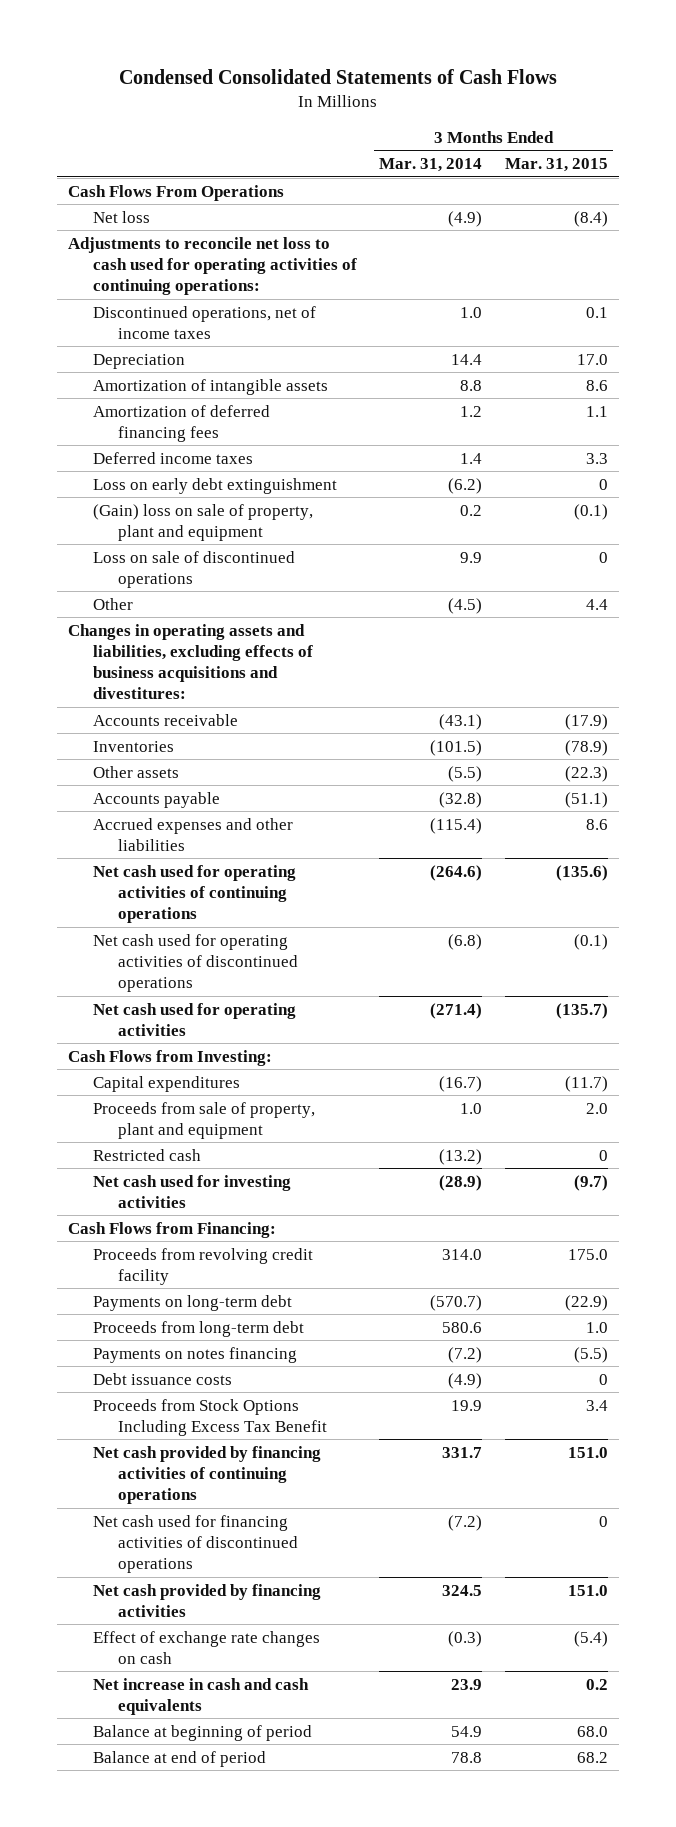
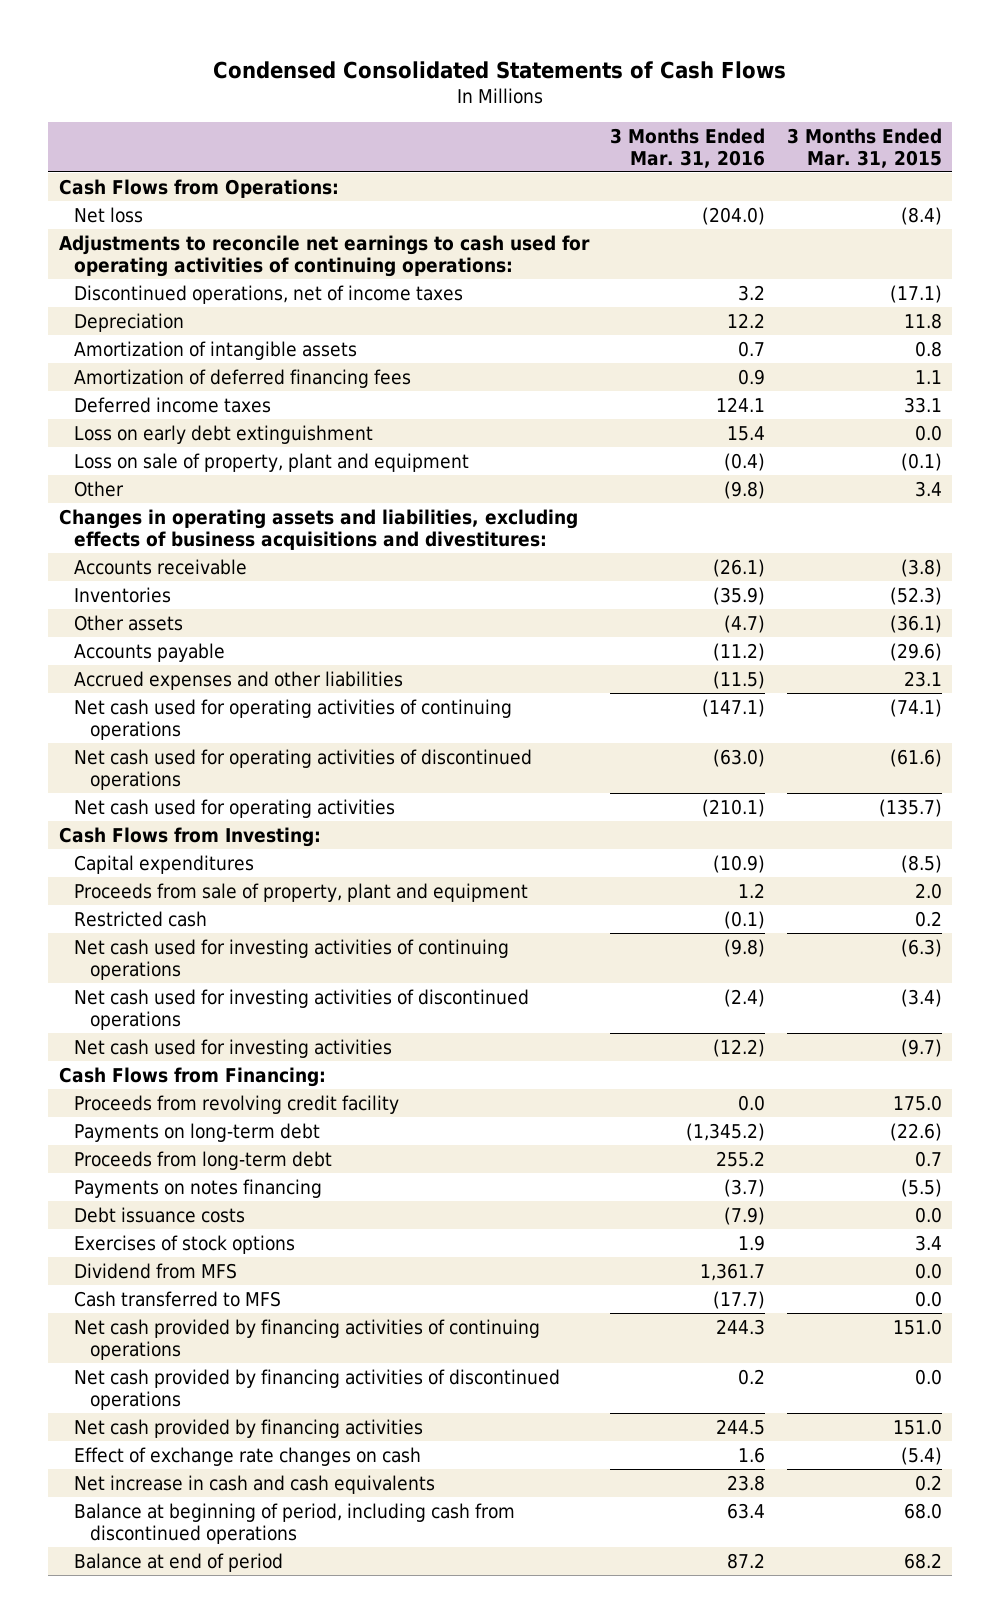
[379,158,483,173] Mar. 31, 2014 -> none
none -> [610,128,766,168] 3 Months Ended Mar. 31, 2016
[68,184,285,201] Cash Flows From Operations -> [58,178,339,198] Cash Flows from Operations:
[68,236,358,296] Adjustments to reconcile net loss to cash used for operating activities of continuing operations: -> [58,234,590,277] Adjustments to reconcile net earnings to cash used for operating activities of continuing operations:
[585,306,608,318] 0.1 -> [889,284,942,303] (17.1)
[576,353,608,365] 17.0 -> [903,312,942,329] 11.8
[585,379,608,391] 8.6 -> [914,340,942,357] 0.8
[93,550,296,588] Loss on sale of discontinued operations -> none
[585,452,608,464] 3.3 -> [903,396,942,413] 33.1
[598,478,608,490] 0 -> [914,424,942,441] 0.0
[93,503,314,541] (Gain) loss on sale of property, plant and equipment -> [74,452,470,472] Loss on sale of property, plant and equipment
[585,598,608,610] 4.4 -> [914,480,942,497] 3.4
[564,713,608,730] (17.9) -> [900,558,942,577] (3.8)
[564,739,608,756] (78.9) -> [889,586,942,605] (52.3)
[564,765,608,782] (22.3) -> [889,614,942,633] (36.1)
[564,791,608,808] (51.1) -> [889,642,942,661] (29.6)
[585,818,608,830] 8.6 -> [903,670,942,687] 23.1
[555,864,608,881] (135.6) -> [889,698,942,717] (74.1)
[573,933,608,950] (0.1) -> [889,748,942,767] (61.6)
[564,1075,608,1092] (11.7) -> [900,854,942,873] (8.5)
[598,1149,608,1161] 0 -> [914,910,942,927] 0.2
none -> [74,938,510,980] Net cash used for investing activities of continuing operations
none -> [74,988,530,1030] Net cash used for investing activities of discontinued operations
[564,1294,608,1311] (22.9) -> [889,1122,942,1141] (22.6)
[585,1321,608,1333] 1.0 -> [914,1150,942,1167] 0.7
[598,1373,608,1385] 0 -> [914,1206,942,1223] 0.0
[93,1398,327,1436] Proceeds from Stock Options Including Excess Tax Benefit -> [74,1234,296,1254] Exercises of stock options
none -> [74,1262,238,1279] Dividend from MFS
none -> [74,1290,282,1307] Cash transferred to MFS
[93,1514,298,1574] Net cash used for financing activities of discontinued operations -> [74,1368,561,1410] Net cash provided by financing activities of discontinued operations
[598,1515,608,1527] 0 -> [914,1368,942,1385] 0.0
[93,1724,313,1741] Balance at beginning of period -> [74,1502,516,1544] Balance at beginning of period, including cash from discontinued operations

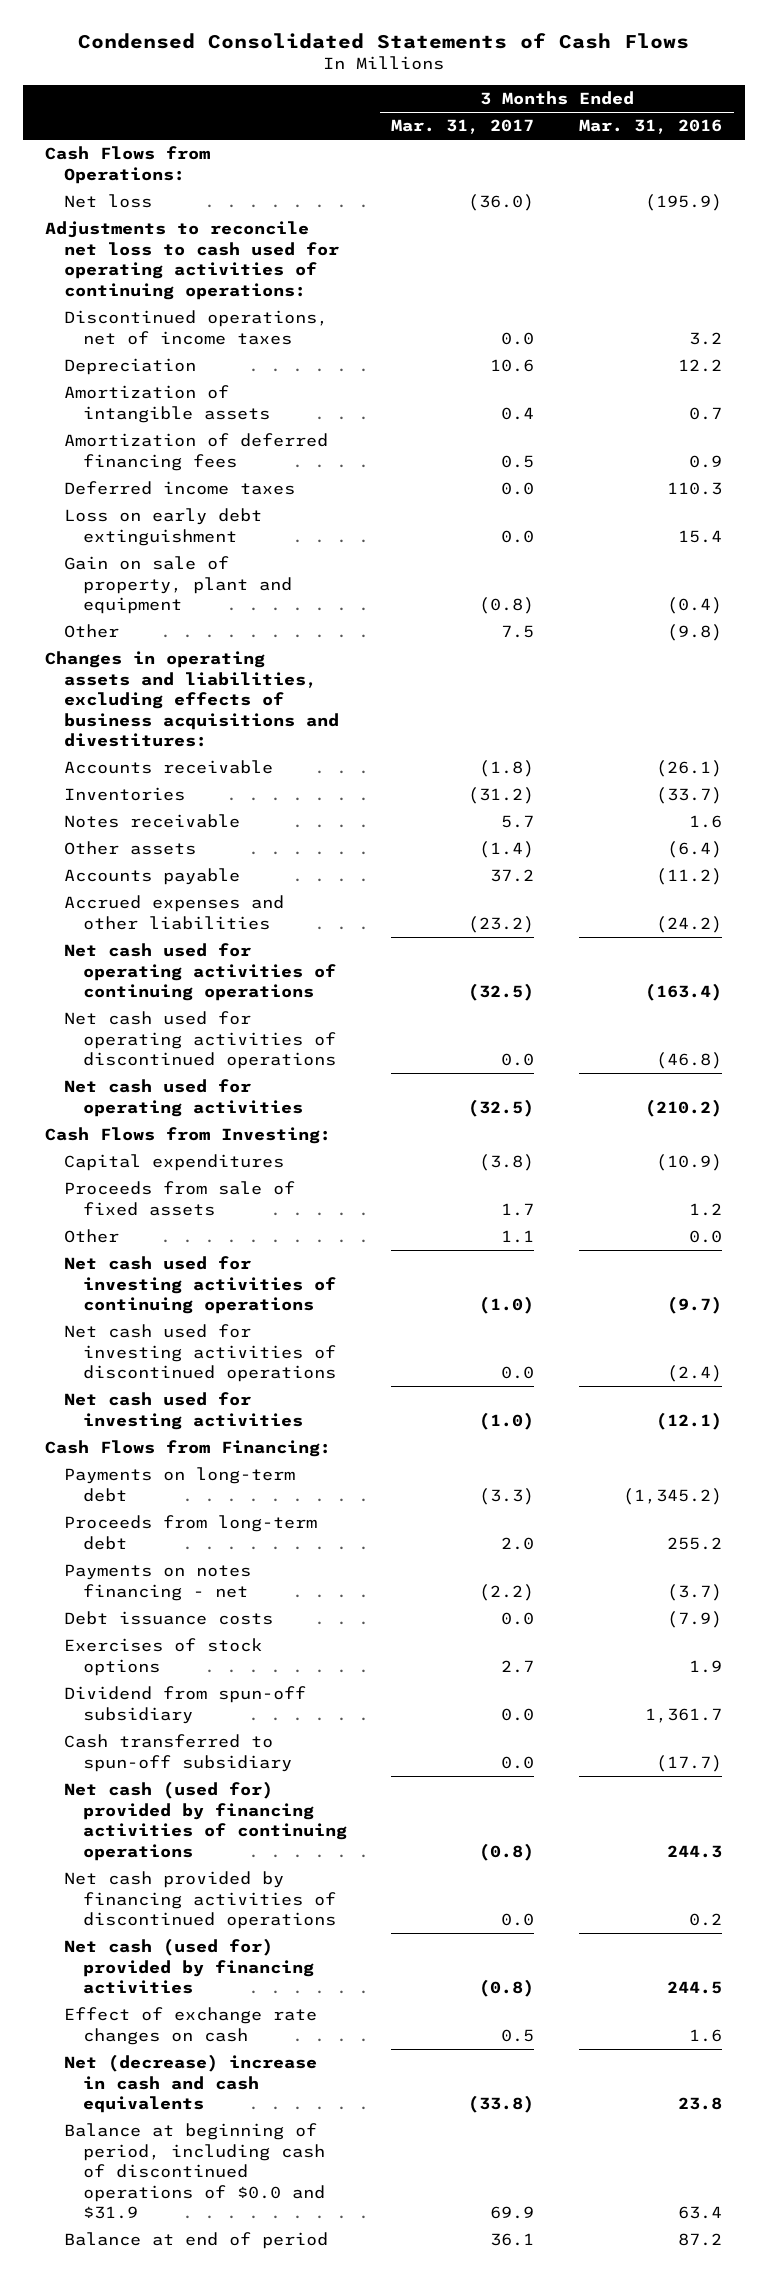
[786,128,942,168] 3 Months Ended Mar. 31, 2015 -> none
none -> [391,119,535,135] Mar. 31, 2017
[702,206,766,225] (204.0) -> [645,194,723,212] (195.9)
[58,234,590,277] Adjustments to reconcile net earnings to cash used for operating activities of continuing operations: -> [45,221,339,300] Adjustments to reconcile net loss to cash used for operating activities of continuing operations:
[716,396,766,412] 124.1 -> [667,482,723,496] 110.3
[74,452,470,472] Loss on sale of property, plant and equipment -> [63,556,292,615] Gain on sale of property, plant and equipment
[713,586,766,605] (35.9) -> [656,787,723,805] (33.7)
none -> [63,814,240,829] Notes receivable
[724,614,766,633] (4.7) -> [667,841,723,859] (6.4)
[713,670,766,689] (11.5) -> [656,915,723,933] (24.2)
[702,698,766,717] (147.1) -> [645,983,723,1002] (163.4)
[713,748,766,767] (63.0) -> [656,1052,723,1070] (46.8)
[702,798,766,817] (210.1) -> [645,1098,723,1117] (210.2)
[74,910,208,927] Restricted cash -> none
[74,882,529,902] Proceeds from sale of property, plant and equipment -> [63,1181,295,1216] Proceeds from sale of fixed assets
none -> [63,1229,119,1244] Other
[724,938,766,957] (9.8) -> [667,1296,723,1315] (9.7)
[713,1038,766,1057] (12.2) -> [656,1411,723,1430] (12.1)
[74,1094,400,1114] Proceeds from revolving credit facility -> none
[74,1178,323,1198] Payments on notes financing -> [63,1564,251,1601] Payments on notes financing - net
[74,1262,238,1279] Dividend from MFS -> [63,1686,306,1724] Dividend from spun-off subsidiary
[74,1290,282,1307] Cash transferred to MFS -> [63,1734,292,1772] Cash transferred to spun-off subsidiary
[74,1318,541,1360] Net cash provided by financing activities of continuing operations -> [63,1781,347,1861] Net cash (used for) provided by financing activities of continuing operations
[74,1418,424,1438] Net cash provided by financing activities -> [63,1938,314,1995] Net cash (used for) provided by financing activities
[74,1474,436,1494] Net increase in cash and cash equivalents -> [63,2054,317,2114] Net (decrease) increase in cash and cash equivalents
[74,1502,516,1544] Balance at beginning of period, including cash from discontinued operations -> [63,2123,325,2220] Balance at beginning of period, including cash of discontinued operations of $0.0 and $31.9

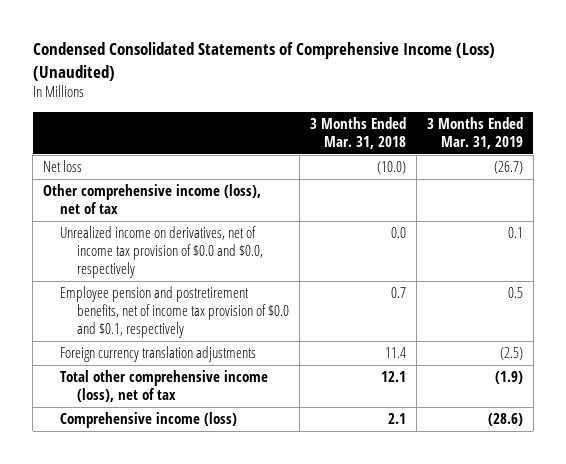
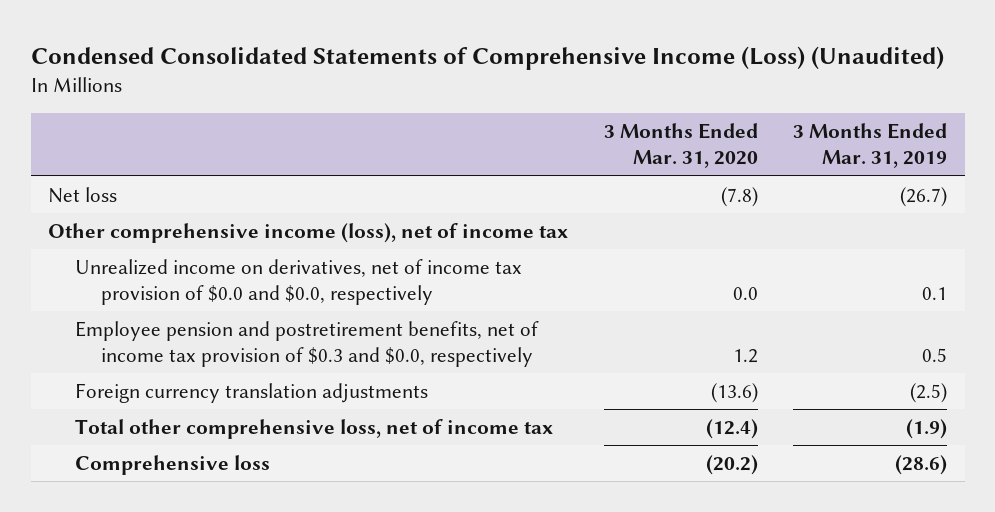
[309,116,406,149] 3 Months Ended Mar. 31, 2018 -> none
none -> [603,123,758,169] 3 Months Ended Mar. 31, 2020
[43,184,262,215] Other comprehensive income (loss), net of tax -> [48,223,569,244] Other comprehensive income (loss), net of income tax
[59,286,289,339] Employee pension and postretirement benefits, net of income tax provision of $0.0 and $0.1, respectively -> [74,321,539,368] Employee pension and postretirement benefits, net of income tax provision of $0.3 and $0.0, respectively
[59,370,268,403] Total other comprehensive income (loss), net of tax -> [74,419,553,440] Total other comprehensive loss, net of income tax
[59,412,237,429] Comprehensive income (loss) -> [74,455,270,476] Comprehensive loss

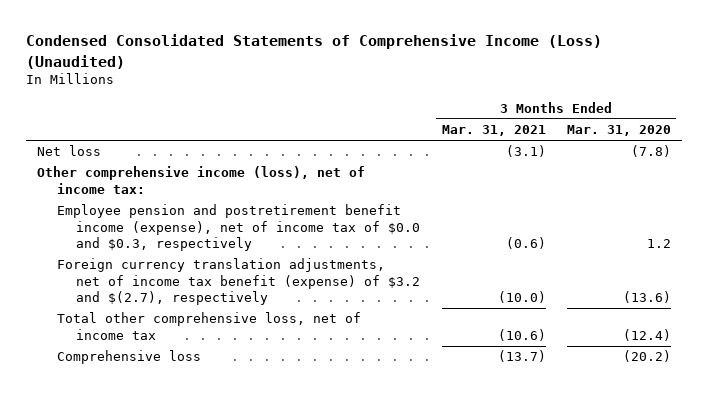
[792,123,947,169] 3 Months Ended Mar. 31, 2019 -> none
none -> [441,125,546,137] Mar. 31, 2021
[74,259,522,306] Unrealized income on derivatives, net of income tax provision of $0.0 and $0.0, respectively -> none
[48,223,569,244] Other comprehensive income (loss), net of income tax -> [36,166,365,194] Other comprehensive income (loss), net of income tax:
[74,321,539,368] Employee pension and postretirement benefits, net of income tax provision of $0.3 and $0.0, respectively -> [56,204,421,251] Employee pension and postretirement benefit income (expense), net of income tax of $0.0 and $0.3, respectively
[74,383,428,404] Foreign currency translation adjustments -> [56,258,421,305] Foreign currency translation adjustments, net of income tax benefit (expense) of $3.2 and $(2.7), respectively

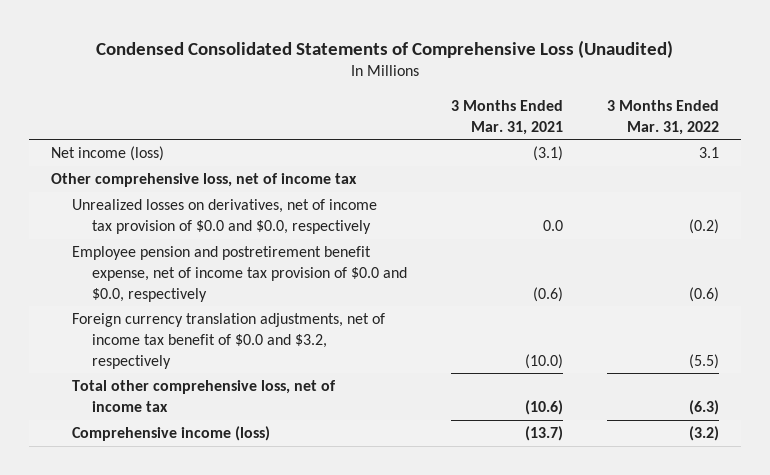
[26,34,603,69] Condensed Consolidated Statements of Comprehensive Income (Loss) (Unaudited) -> [96,39,674,58] Condensed Consolidated Statements of Comprehensive Loss (Unaudited)
[567,125,672,137] Mar. 31, 2020 -> none
none -> [606,99,719,135] 3 Months Ended Mar. 31, 2022
[36,145,101,157] Net loss -> [51,146,165,162] Net income (loss)
[36,166,365,194] Other comprehensive income (loss), net of income tax: -> [51,173,358,188] Other comprehensive loss, net of income tax
none -> [71,199,377,234] Unrealized losses on derivatives, net of income tax provision of $0.0 and $0.0, respectively
[56,204,421,251] Employee pension and postretirement benefit income (expense), net of income tax of $0.0 and $0.3, respectively -> [71,246,408,302] Employee pension and postretirement benefit expense, net of income tax provision of $0.0 and $0.0, respectively
[56,258,421,305] Foreign currency translation adjustments, net of income tax benefit (expense) of $3.2 and $(2.7), respectively -> [71,313,385,369] Foreign currency translation adjustments, net of income tax benefit of $0.0 and $3.2, respectively
[56,350,201,365] Comprehensive loss -> [71,426,270,442] Comprehensive income (loss)

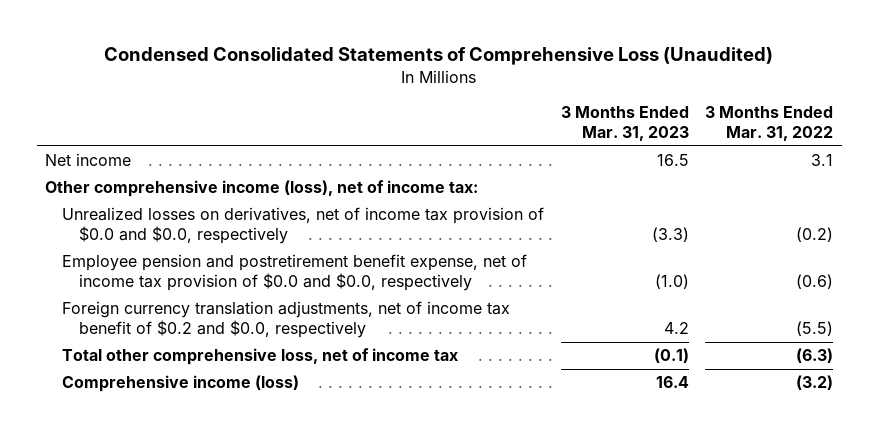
[451,99,564,135] 3 Months Ended Mar. 31, 2021 -> none
none -> [560,106,689,142] 3 Months Ended Mar. 31, 2023
[51,146,165,162] Net income (loss) -> [45,153,132,167] Net income
[51,173,358,188] Other comprehensive loss, net of income tax -> [45,180,479,198] Other comprehensive income (loss), net of income tax:
[71,313,385,369] Foreign currency translation adjustments, net of income tax benefit of $0.0 and $3.2, respectively -> [62,301,511,339] Foreign currency translation adjustments, net of income tax benefit of $0.2 and $0.0, respectively

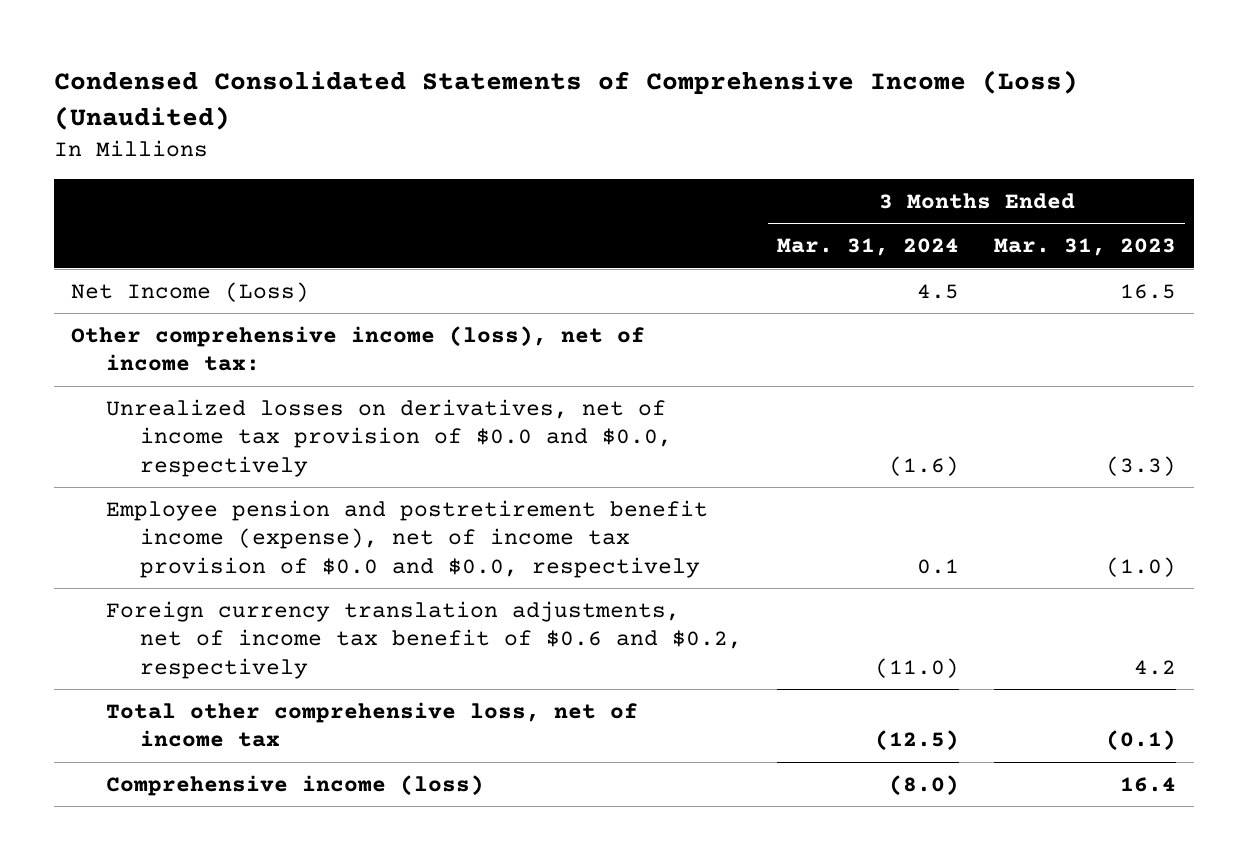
[104,47,774,66] Condensed Consolidated Statements of Comprehensive Loss (Unaudited) -> [53,70,1078,131] Condensed Consolidated Statements of Comprehensive Income (Loss) (Unaudited)
[705,106,834,142] 3 Months Ended Mar. 31, 2022 -> none
none -> [777,238,960,257] Mar. 31, 2024
[45,153,132,167] Net income -> [71,281,310,302] Net Income (Loss)
[62,254,528,292] Employee pension and postretirement benefit expense, net of income tax provision of $0.0 and $0.0, respectively -> [105,499,708,578] Employee pension and postretirement benefit income (expense), net of income tax provision of $0.0 and $0.0, respectively
[62,301,511,339] Foreign currency translation adjustments, net of income tax benefit of $0.2 and $0.0, respectively -> [105,600,742,679] Foreign currency translation adjustments, net of income tax benefit of $0.6 and $0.2, respectively

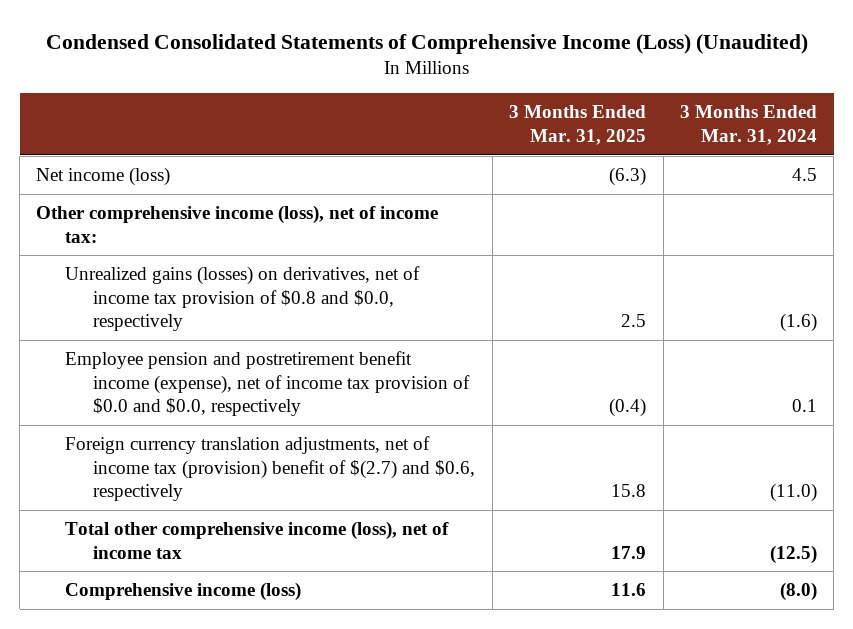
[994,238,1177,257] Mar. 31, 2023 -> none
none -> [509,105,647,145] 3 Months Ended Mar. 31, 2025
[71,281,310,302] Net Income (Loss) -> [36,166,171,186] Net income (loss)
[105,398,672,477] Unrealized losses on derivatives, net of income tax provision of $0.0 and $0.0, respectively -> [64,265,420,332] Unrealized gains (losses) on derivatives, net of income tax provision of $0.8 and $0.0, respectively
[105,600,742,679] Foreign currency translation adjustments, net of income tax benefit of $0.6 and $0.2, respectively -> [64,435,476,502] Foreign currency translation adjustments, net of income tax (provision) benefit of $(2.7) and $0.6, respectively
[105,701,638,748] Total other comprehensive loss, net of income tax -> [64,520,449,559] Total other comprehensive income (loss), net of income tax

